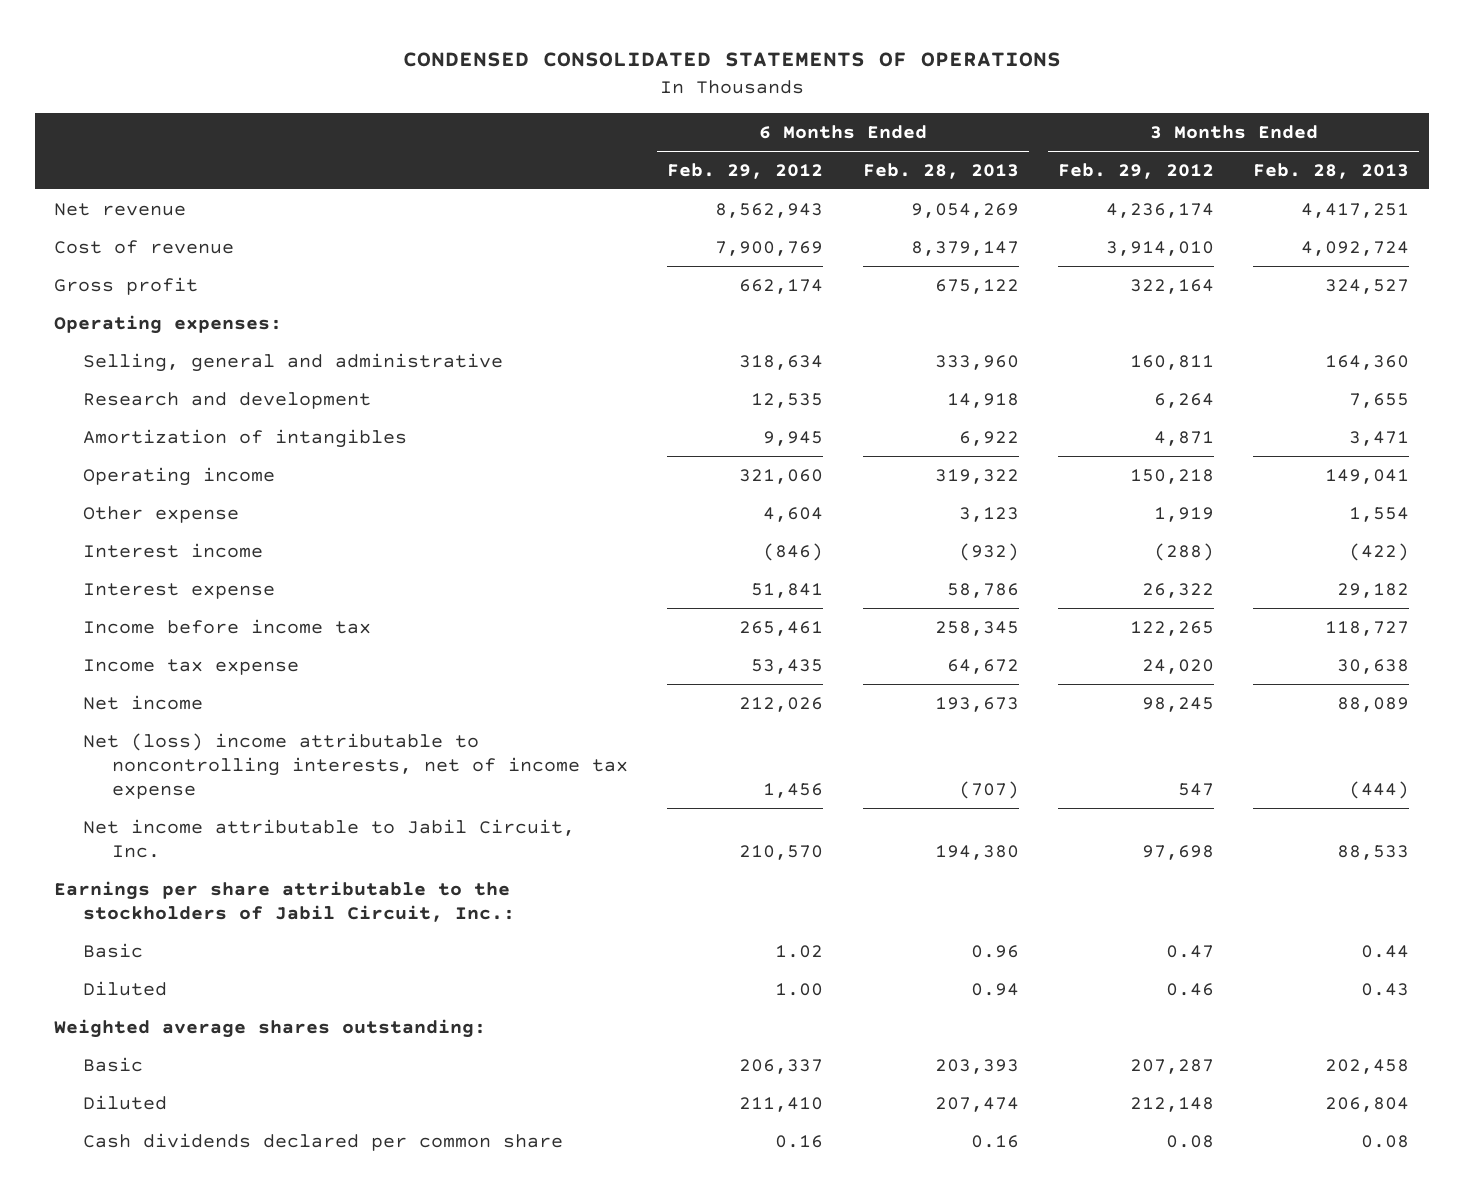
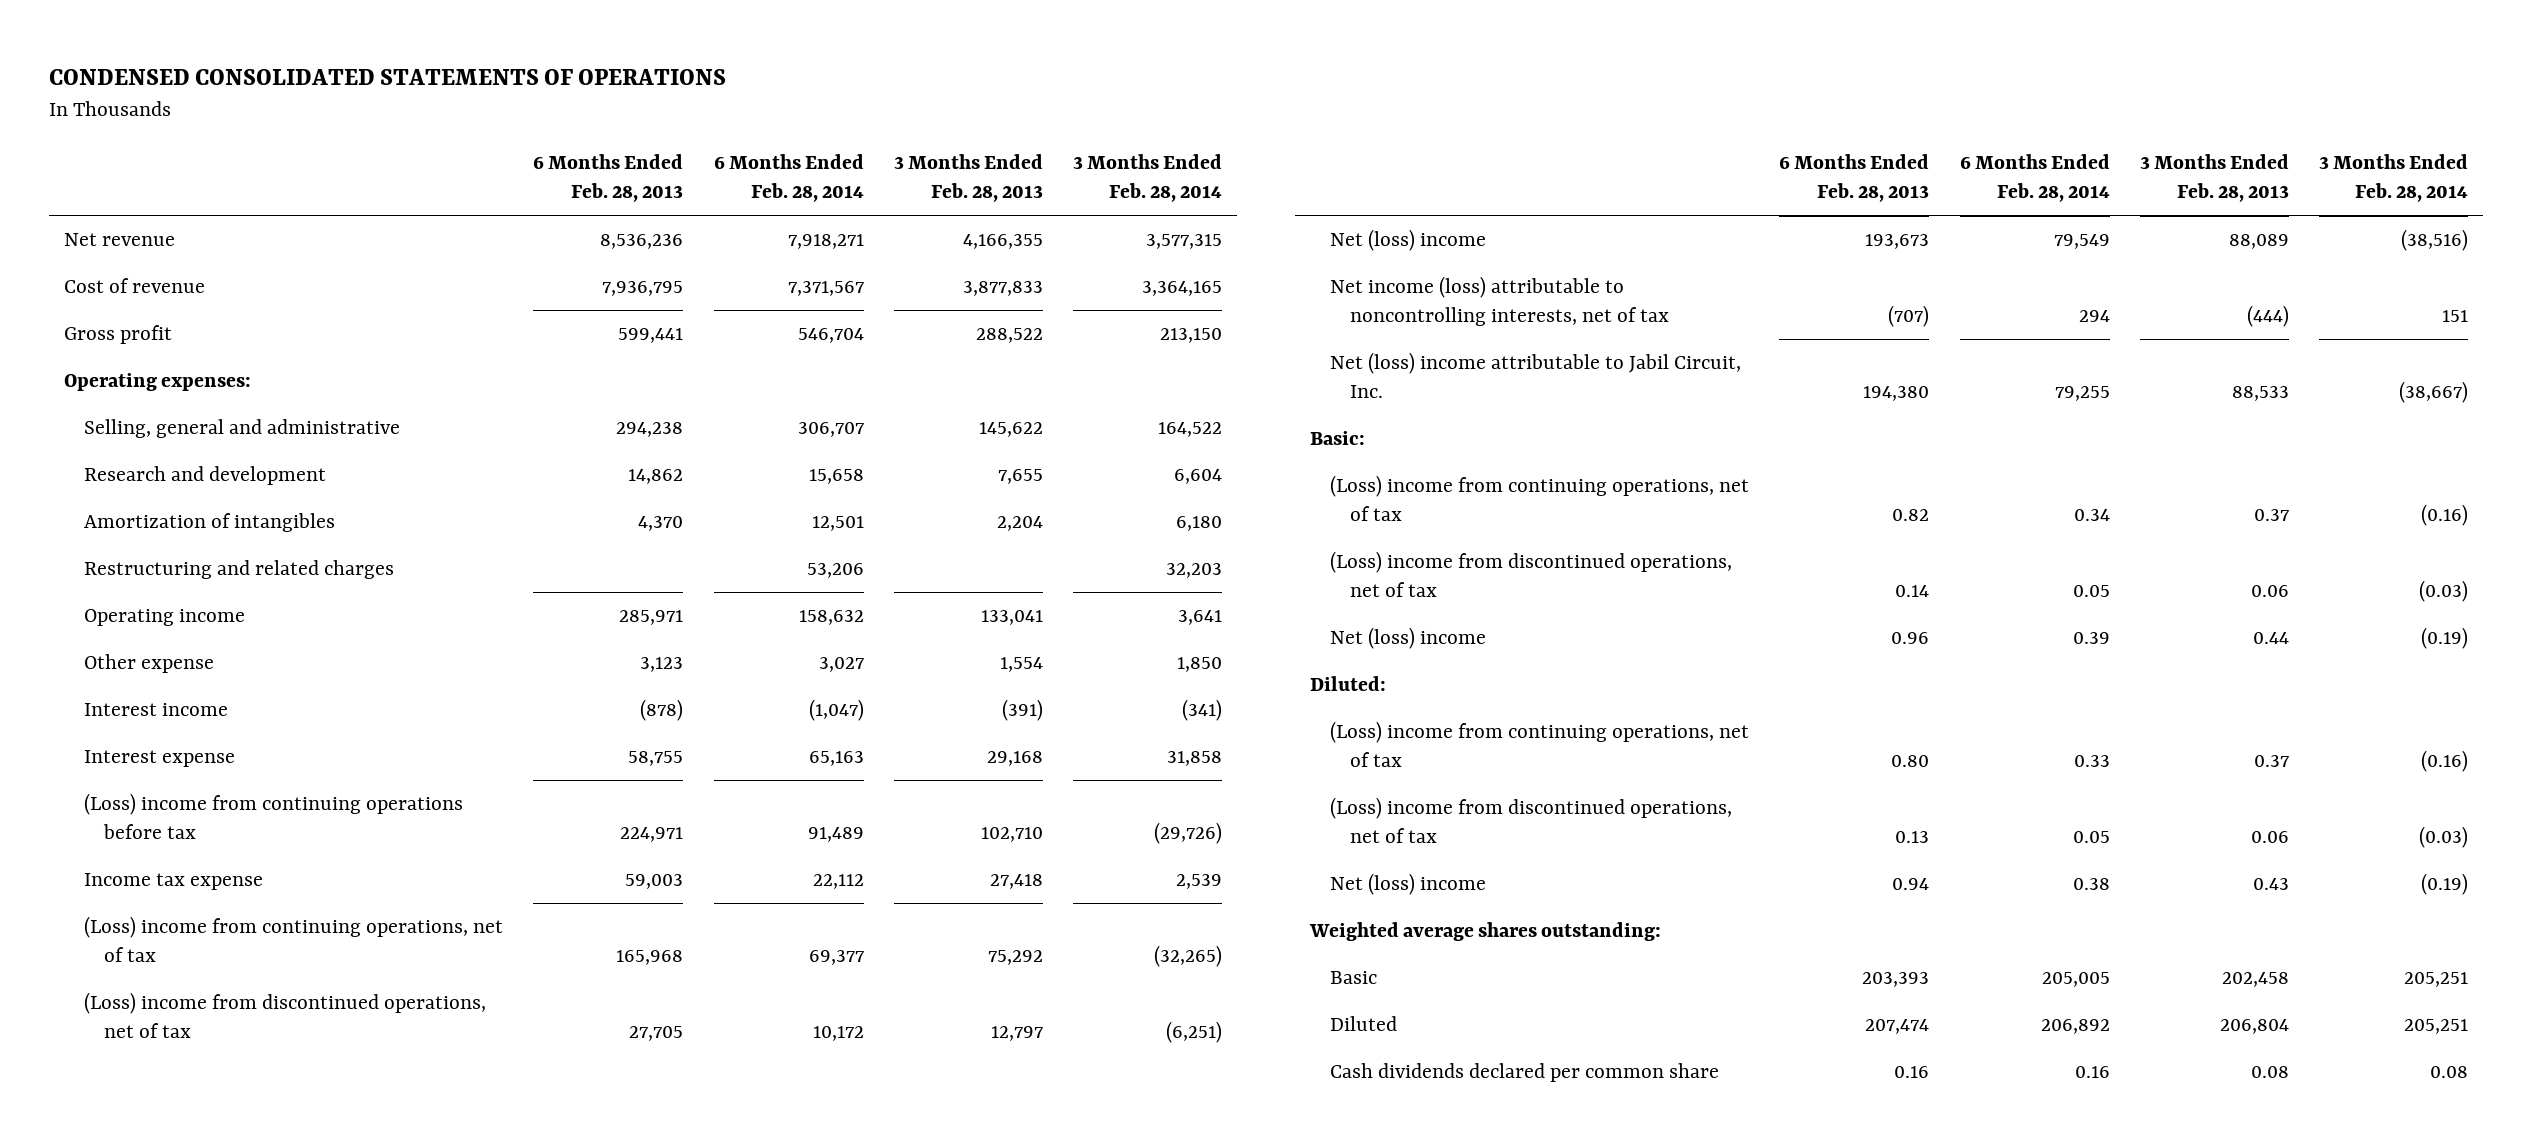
[667,162,824,179] Feb. 29, 2012 -> none
[1058,162,1215,179] Feb. 29, 2012 -> none
none -> [713,154,864,203] 6 Months Ended Feb. 28, 2014
none -> [1073,154,1223,203] 3 Months Ended Feb. 28, 2014
[910,202,1019,218] 9,054,269 -> [600,234,684,250] 8,536,236
[1301,202,1410,218] 4,417,251 -> [962,234,1043,250] 4,166,355
[910,240,1019,256] 8,379,147 -> [602,281,684,297] 7,936,795
[1301,240,1410,256] 4,092,724 -> [962,281,1043,297] 3,877,833
[934,278,1019,294] 675,122 -> [618,328,684,344] 599,441
[1325,278,1410,294] 324,527 -> [975,328,1043,344] 288,522
[934,354,1019,370] 333,960 -> [616,422,684,438] 294,238
[1325,354,1410,370] 164,360 -> [978,422,1043,438] 145,622
[946,392,1019,408] 14,918 -> [628,469,684,485] 14,862
[958,430,1019,446] 6,922 -> [638,516,684,532] 4,370
[1349,430,1410,446] 3,471 -> [996,516,1043,532] 2,204
none -> [84,560,395,580] Restructuring and related charges
[934,468,1019,484] 319,322 -> [619,610,684,626] 285,971
[1325,468,1410,484] 149,041 -> [980,610,1043,626] 133,041
[54,880,516,923] Earnings per share attributable to the stockholders of Jabil Circuit, Inc.: -> none
[958,542,1019,561] (932) -> [640,699,684,722] (878)
[1349,542,1410,561] (422) -> [1001,699,1043,722] (391)
[946,582,1019,598] 58,786 -> [628,751,684,767] 58,755
[1337,582,1410,598] 29,182 -> [986,751,1043,767] 29,168
[83,618,372,634] Income before income tax -> [84,793,464,839] (Loss) income from continuing operations before tax
[934,620,1019,636] 258,345 -> [620,826,684,842] 224,971
[1325,620,1410,636] 118,727 -> [980,826,1043,842] 102,710
[946,658,1019,674] 64,672 -> [625,874,684,890] 59,003
[1337,658,1410,674] 30,638 -> [989,874,1043,890] 27,418
none -> [84,916,504,962] (Loss) income from continuing operations, net of tax
none -> [84,992,487,1038] (Loss) income from discontinued operations, net of tax
[83,694,204,710] Net income -> [1330,229,1487,252] Net (loss) income
[83,732,628,800] Net (loss) income attributable to noncontrolling interests, net of income tax expense -> [1330,276,1670,326] Net income (loss) attributable to noncontrolling interests, net of tax
[83,818,576,859] Net income attributable to Jabil Circuit, Inc. -> [1330,352,1742,398] Net (loss) income attributable to Jabil Circuit, Inc.
none -> [1310,431,1366,446] Basic:
none -> [1330,475,1750,521] (Loss) income from continuing operations, net of tax
none -> [1330,551,1733,597] (Loss) income from discontinued operations, net of tax
[83,942,144,958] Basic -> [1330,627,1487,650] Net (loss) income
none -> [1310,676,1387,692] Diluted:
none -> [1330,721,1750,767] (Loss) income from continuing operations, net of tax
none -> [1330,797,1733,843] (Loss) income from discontinued operations, net of tax
[83,980,168,996] Diluted -> [1330,873,1487,896] Net (loss) income

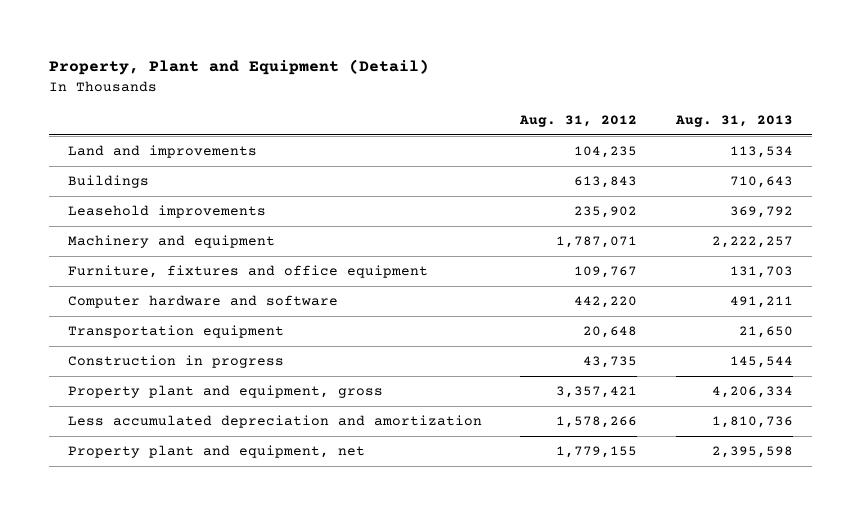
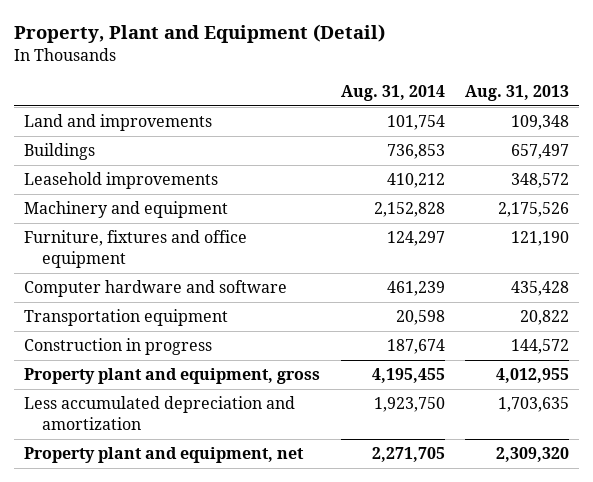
[519,115,638,128] Aug. 31, 2012 -> none
none -> [340,84,445,101] Aug. 31, 2014
[729,146,793,159] 113,534 -> [510,115,569,131] 109,348
[729,176,793,189] 710,643 -> [510,144,569,160] 657,497
[729,206,793,219] 369,792 -> [510,173,569,189] 348,572
[711,236,793,249] 2,222,257 -> [497,202,569,218] 2,175,526
[729,266,793,279] 131,703 -> [510,231,569,247] 121,190
[729,296,793,309] 491,211 -> [510,281,569,297] 435,428
[738,326,793,339] 21,650 -> [519,310,569,326] 20,822
[729,356,793,369] 145,544 -> [510,339,569,355] 144,572
[711,386,793,399] 4,206,334 -> [495,368,569,384] 4,012,955
[711,416,793,429] 1,810,736 -> [497,397,569,413] 1,703,635
[711,446,793,459] 2,395,598 -> [495,447,569,463] 2,309,320

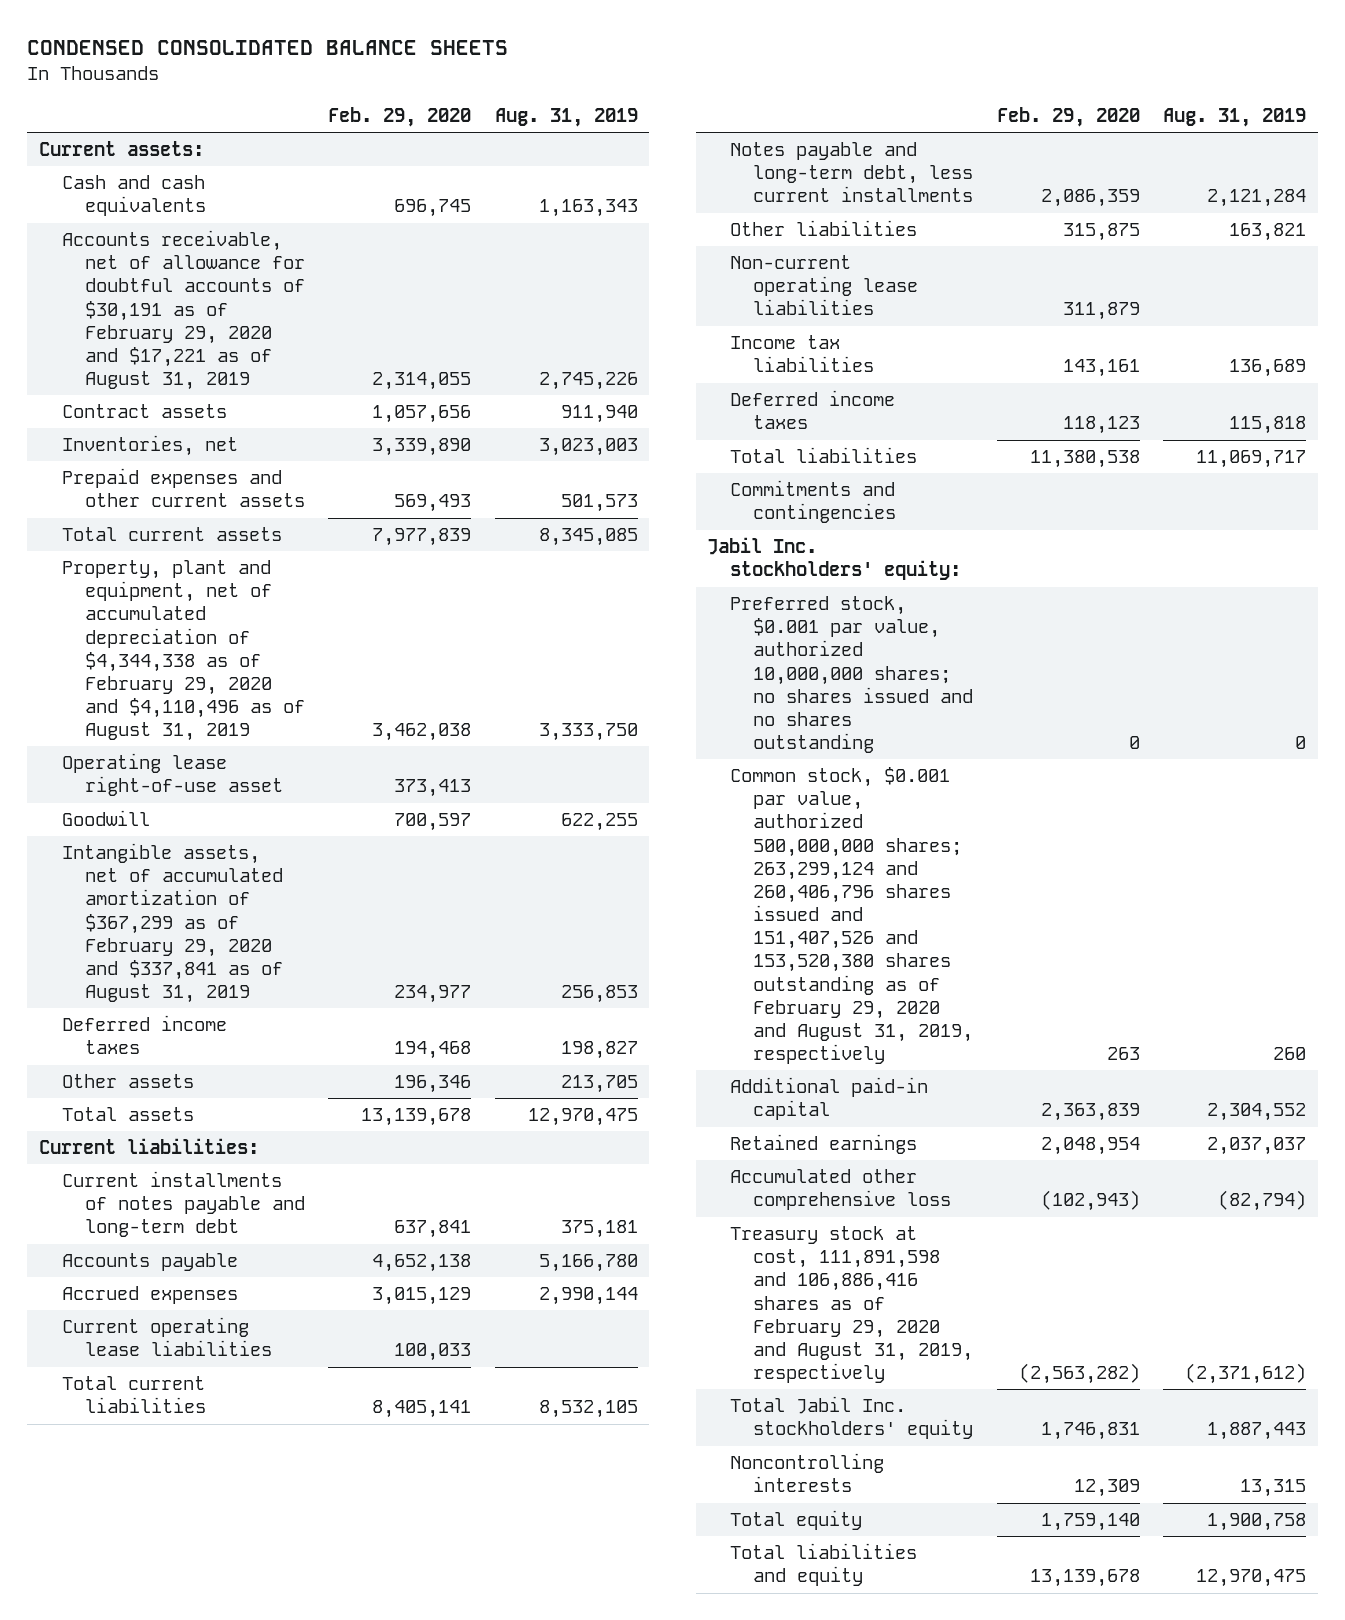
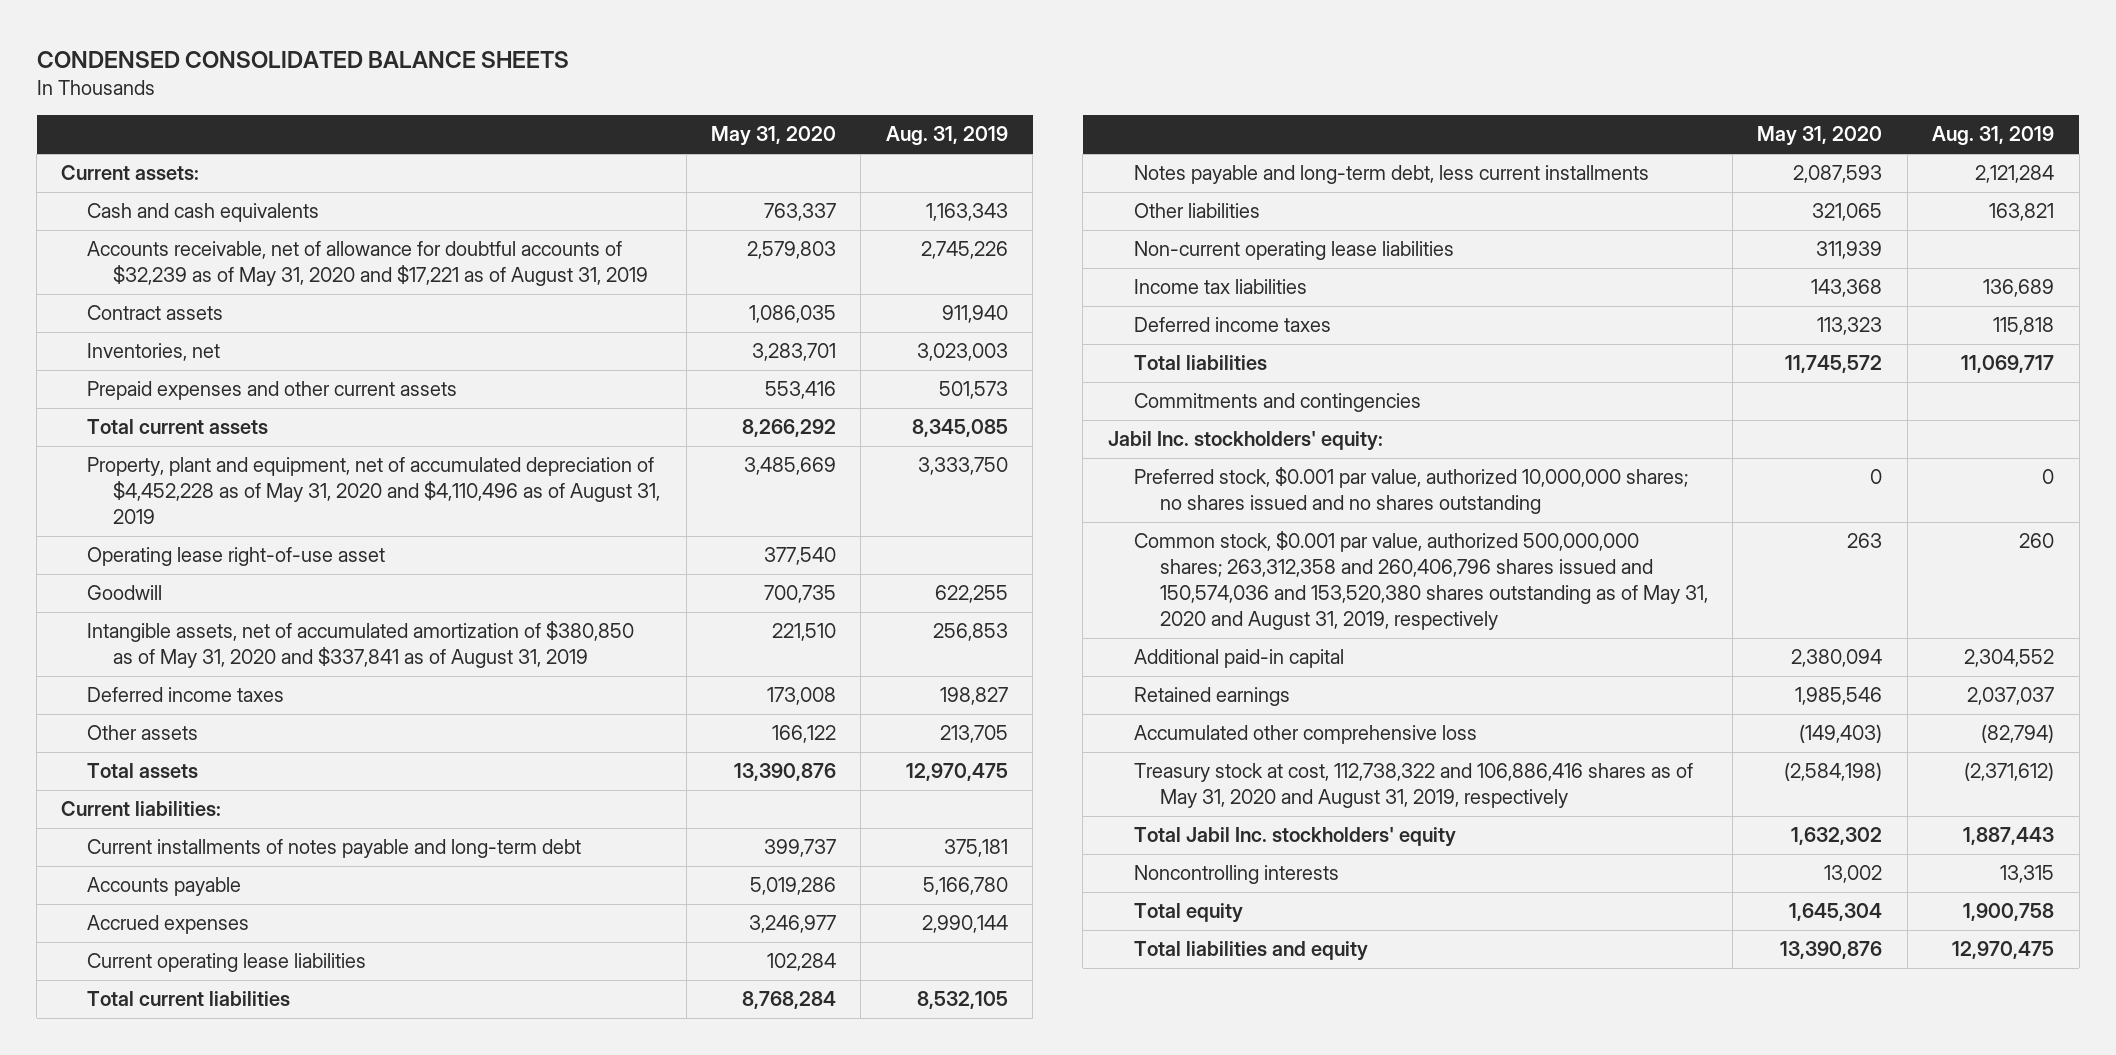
[328,106,472,127] Feb. 29, 2020 -> none
none -> [711,126,837,147] May 31, 2020
[61,230,305,391] Accounts receivable, net of allowance for doubtful accounts of $30,191 as of February 29, 2020 and $17,221 as of August 31, 2019 -> [87,241,649,287] Accounts receivable, net of allowance for doubtful accounts of $32,239 as of May 31, 2020 and $17,221 as of August 31, 2019
[61,560,305,742] Property, plant and equipment, net of accumulated depreciation of $4,344,338 as of February 29, 2020 and $4,110,496 as of August 31, 2019 -> [87,457,661,525] Property, plant and equipment, net of accumulated depreciation of $4,452,228 as of May 31, 2020 and $4,110,496 as of August 31, 2019
[61,843,283,1004] Intangible assets, net of accumulated amortization of $367,299 as of February 29, 2020 and $337,841 as of August 31, 2019 -> [87,621,635,669] Intangible assets, net of accumulated amortization of $380,850 as of May 31, 2020 and $337,841 as of August 31, 2019
[730,767,974,1065] Common stock, $0.001 par value, authorized 500,000,000 shares; 263,299,124 and 260,406,796 shares issued and 151,407,526 and 153,520,380 shares outstanding as of February 29, 2020 and August 31, 2019, respectively -> [1133,531,1708,630] Common stock, $0.001 par value, authorized 500,000,000 shares; 263,312,358 and 260,406,796 shares issued and 150,574,036 and 153,520,380 shares outstanding as of May 31, 2020 and August 31, 2019, respectively
[730,1226,974,1384] Treasury stock at cost, 111,891,598 and 106,886,416 shares as of February 29, 2020 and August 31, 2019, respectively -> [1133,763,1693,809] Treasury stock at cost, 112,738,322 and 106,886,416 shares as of May 31, 2020 and August 31, 2019, respectively

